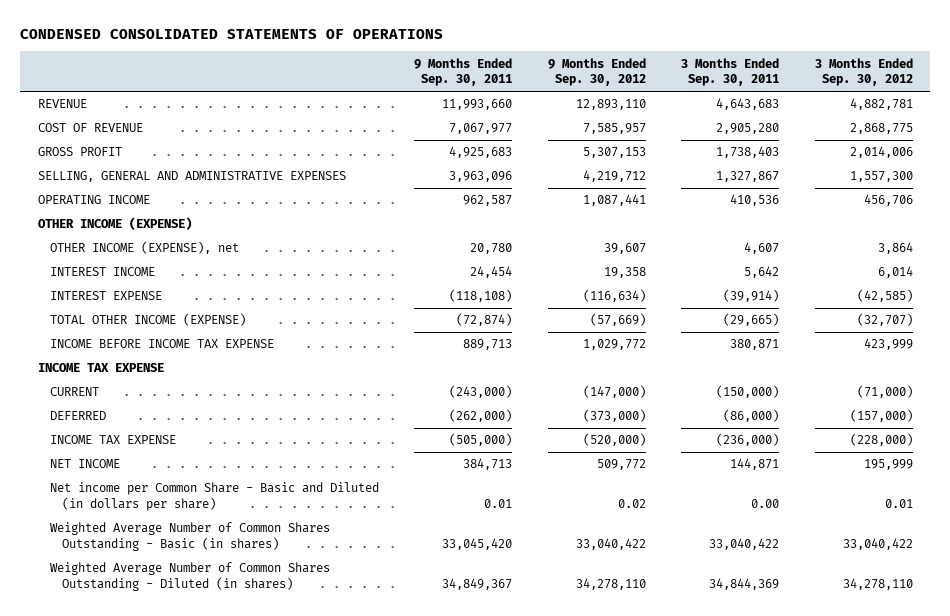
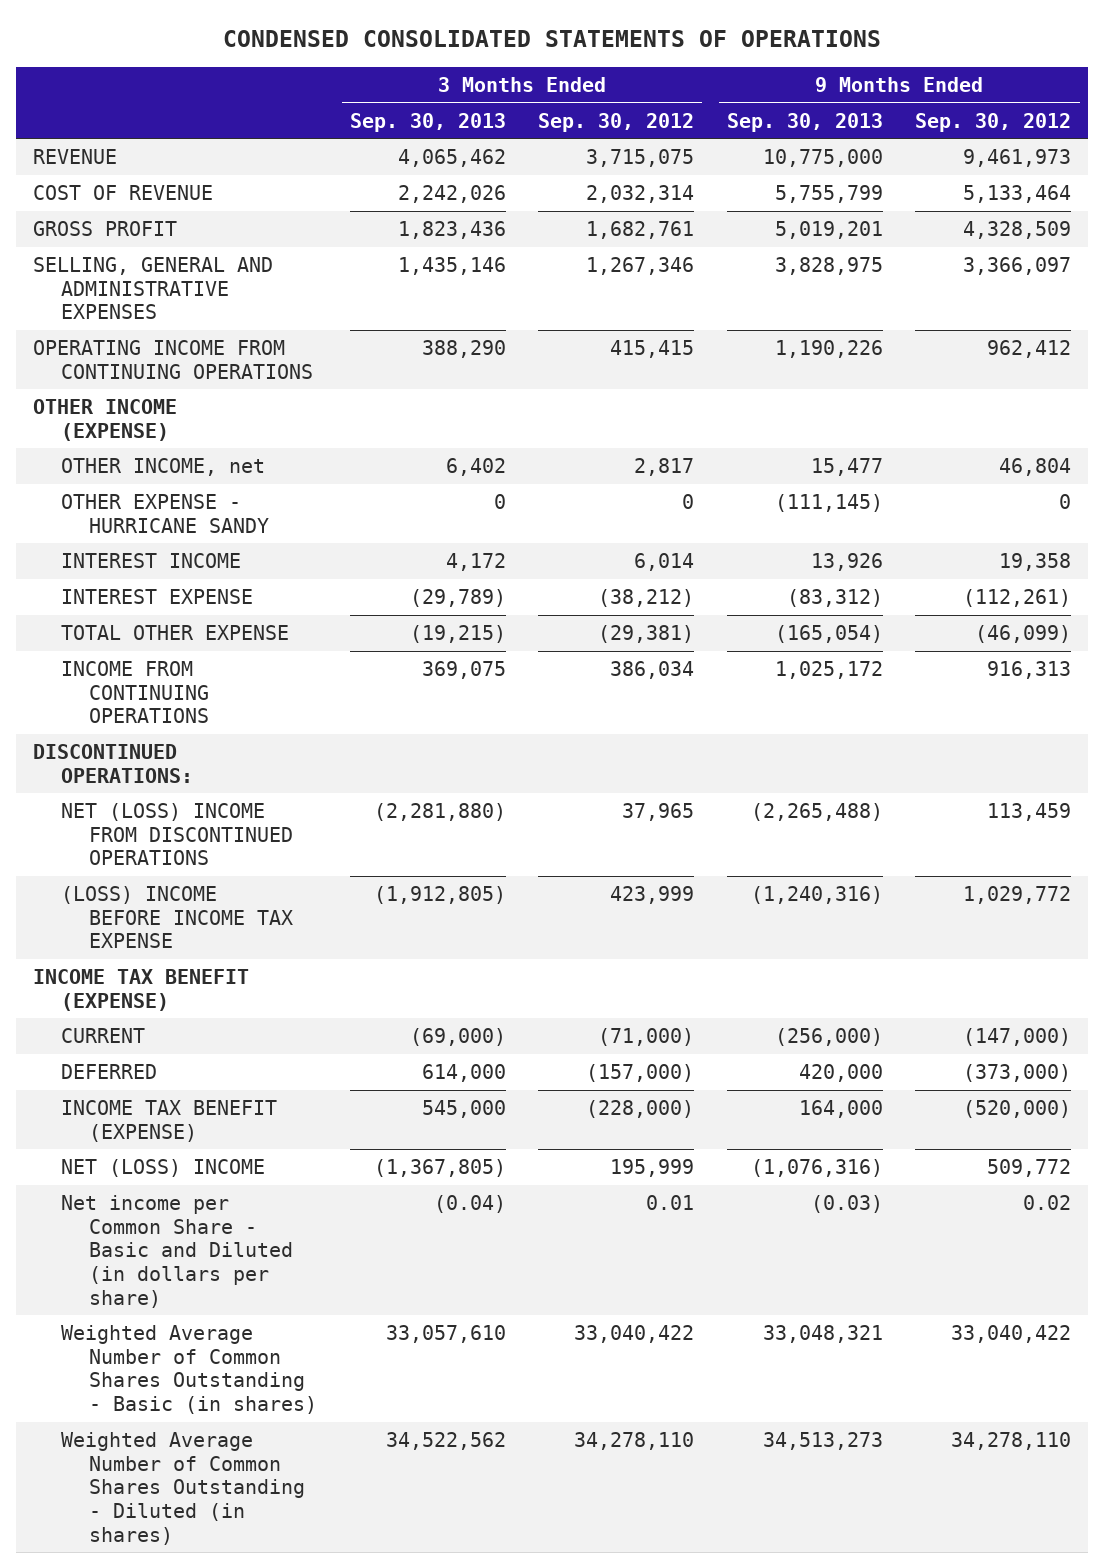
[414,57,513,87] 9 Months Ended Sep. 30, 2011 -> none
[681,57,780,87] 3 Months Ended Sep. 30, 2011 -> none
none -> [349,112,506,132] Sep. 30, 2013
none -> [726,112,883,132] Sep. 30, 2013
[575,99,646,111] 12,893,110 -> [963,149,1072,168] 9,461,973
[849,98,913,111] 4,882,781 -> [586,149,695,168] 3,715,075
[582,123,646,135] 7,585,957 -> [963,185,1072,204] 5,133,464
[849,123,913,135] 2,868,775 -> [586,185,695,204] 2,032,314
[582,147,646,159] 5,307,153 -> [963,221,1072,240] 4,328,509
[849,146,913,159] 2,014,006 -> [586,221,695,240] 1,682,761
[582,170,646,183] 4,219,712 -> [963,257,1072,276] 3,366,097
[849,171,913,183] 1,557,300 -> [586,257,695,276] 1,267,346
[37,195,150,205] OPERATING INCOME -> [32,340,313,379] OPERATING INCOME FROM CONTINUING OPERATIONS
[582,194,646,207] 1,087,441 -> [987,340,1072,359] 962,412
[863,194,913,207] 456,706 -> [610,340,695,359] 415,415
[49,241,239,255] OTHER INCOME (EXPENSE), net -> [60,458,265,477] OTHER INCOME, net
[603,243,646,255] 39,607 -> [999,458,1072,477] 46,804
[877,242,913,255] 3,864 -> [634,458,695,477] 2,817
none -> [60,494,270,533] OTHER EXPENSE - HURRICANE SANDY
[582,289,646,303] (116,634) -> [963,589,1072,608] (112,261)
[856,289,913,303] (42,585) -> [598,589,695,608] (38,212)
[49,313,246,327] TOTAL OTHER INCOME (EXPENSE) -> [60,625,289,641] TOTAL OTHER EXPENSE
[589,313,646,327] (57,669) -> [975,625,1072,644] (46,099)
[856,313,913,327] (32,707) -> [598,625,695,644] (29,381)
none -> [60,661,210,724] INCOME FROM CONTINUING OPERATIONS
none -> [32,744,193,783] DISCONTINUED OPERATIONS:
none -> [60,803,294,866] NET (LOSS) INCOME FROM DISCONTINUED OPERATIONS
[49,339,274,349] INCOME BEFORE INCOME TAX EXPENSE -> [60,886,294,949] (LOSS) INCOME BEFORE INCOME TAX EXPENSE
[37,363,164,373] INCOME TAX EXPENSE -> [32,969,249,1011] INCOME TAX BENEFIT (EXPENSE)
[49,435,176,445] INCOME TAX EXPENSE -> [60,1100,277,1142] INCOME TAX BENEFIT (EXPENSE)
[49,459,120,469] NET INCOME -> [60,1159,265,1178] NET (LOSS) INCOME

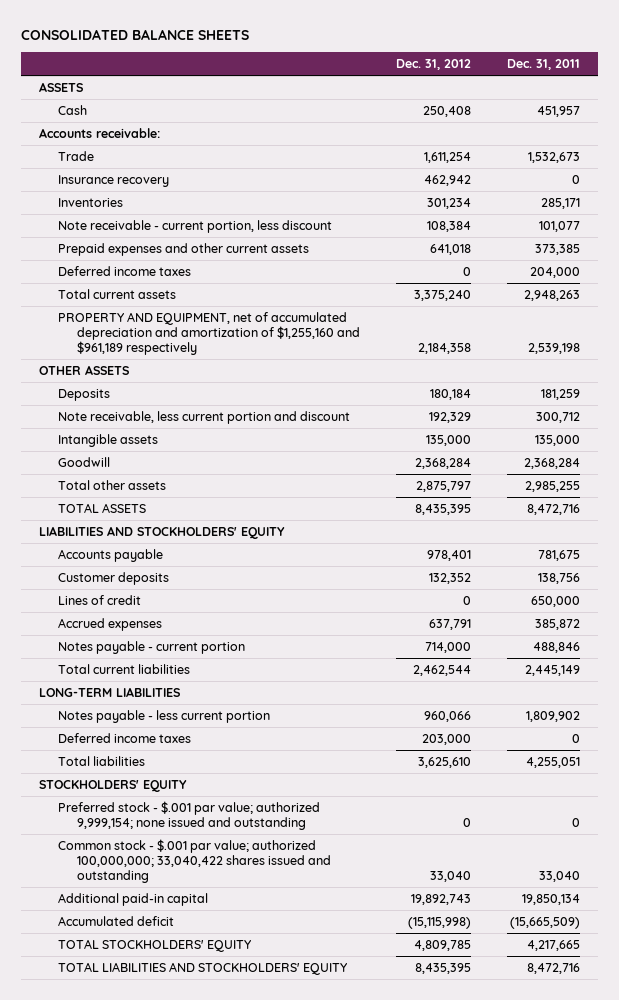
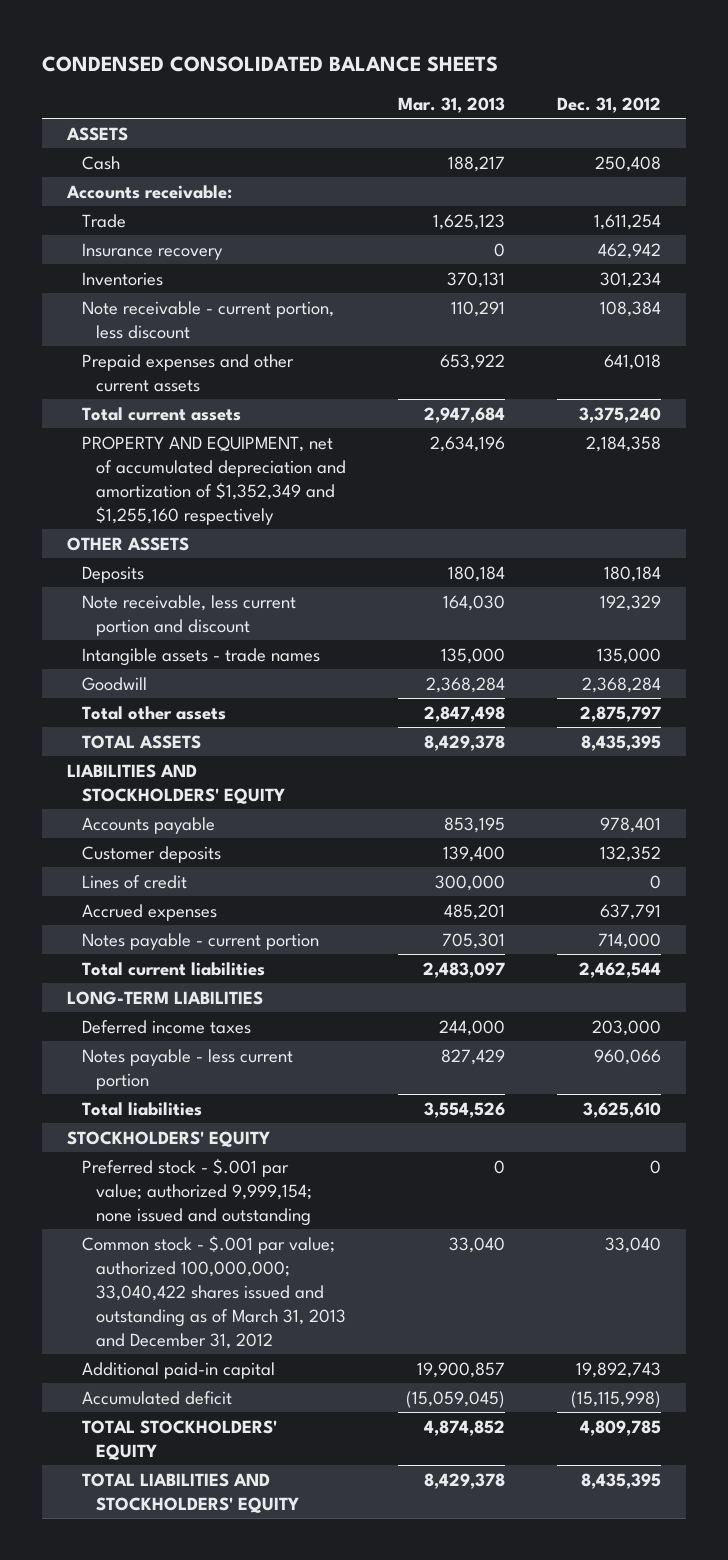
[21,29,250,41] CONSOLIDATED BALANCE SHEETS -> [41,55,498,72] CONDENSED CONSOLIDATED BALANCE SHEETS
[507,59,581,71] Dec. 31, 2011 -> none
none -> [397,96,505,113] Mar. 31, 2013
[58,265,192,276] Deferred income taxes -> none
[58,311,360,355] PROPERTY AND EQUIPMENT, net of accumulated depreciation and amortization of $1,255,160 and $961,189 respectively -> [81,435,346,525] PROPERTY AND EQUIPMENT, net of accumulated depreciation and amortization of $1,352,349 and $1,255,160 respectively
[58,433,159,447] Intangible assets -> [81,647,320,666] Intangible assets - trade names
[58,709,271,723] Notes payable - less current portion -> [81,1048,293,1090] Notes payable - less current portion
[58,838,331,883] Common stock - $.001 par value; authorized 100,000,000; 33,040,422 shares issued and outstanding -> [81,1234,346,1349] Common stock - $.001 par value; authorized 100,000,000; 33,040,422 shares issued and outstanding as of March 31, 2013 and December 31, 2012

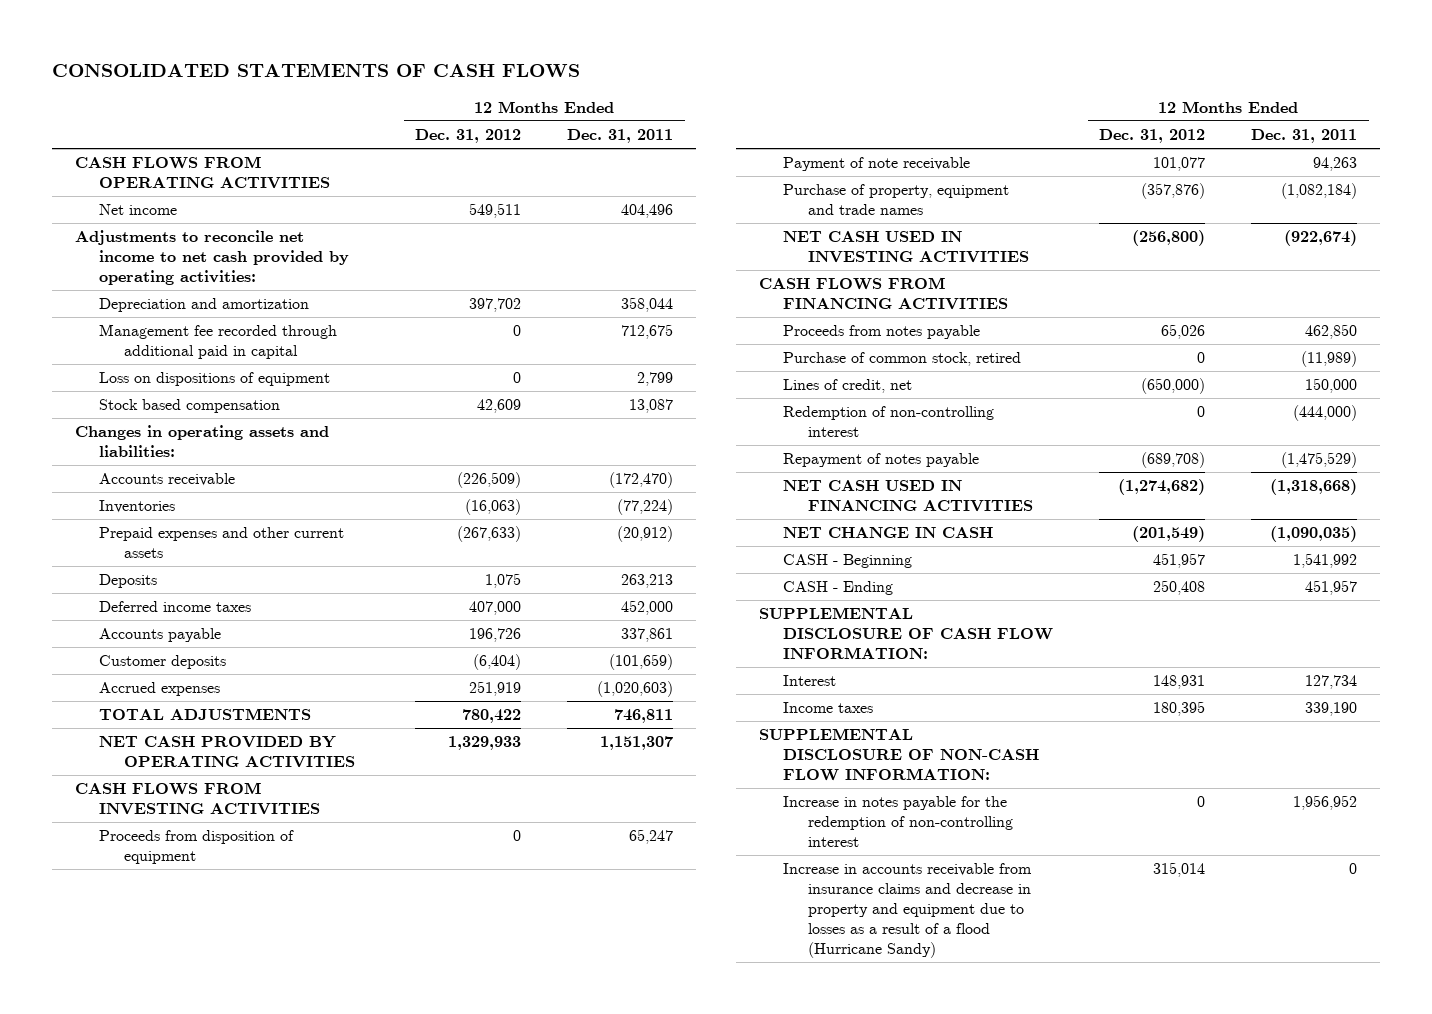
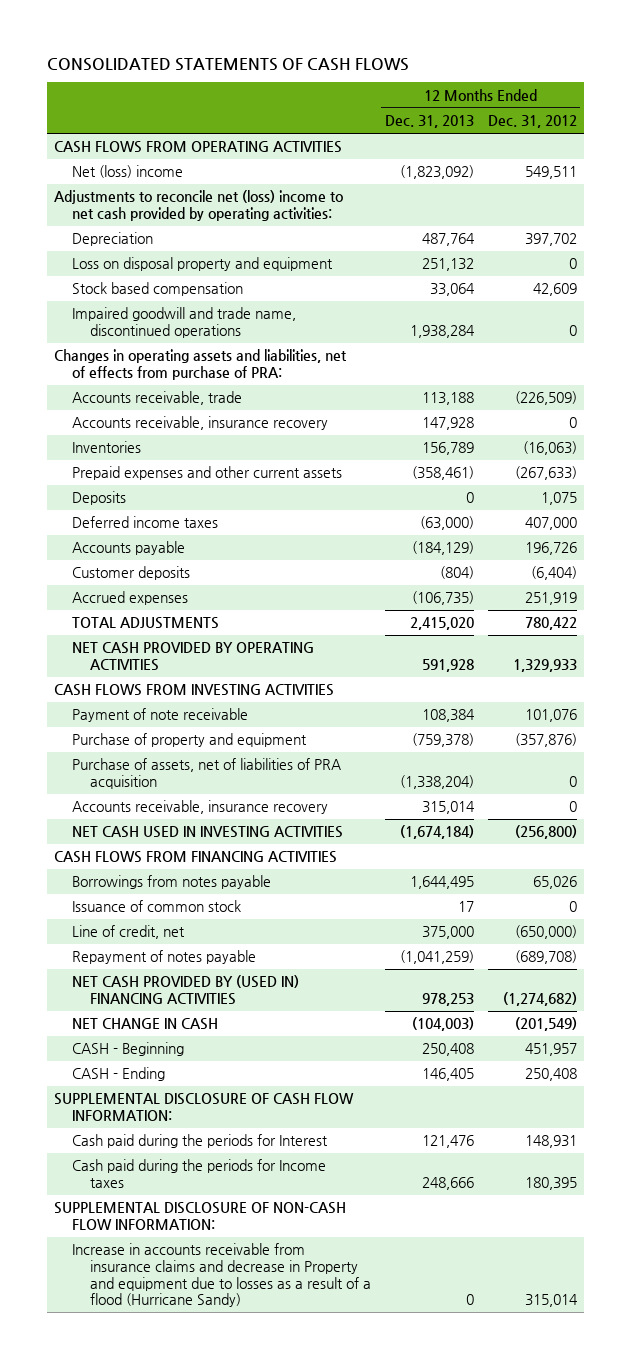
[567,129,674,144] Dec. 31, 2011 -> none
none -> [384,115,474,129] Dec. 31, 2013
[99,324,338,360] Management fee recorded through additional paid in capital -> none
[99,204,178,216] Net income -> [72,165,184,179] Net (loss) income
[75,230,350,286] Adjustments to reconcile net income to net cash provided by operating activities: -> [54,190,344,222] Adjustments to reconcile net (loss) income to net cash provided by operating activities:
[99,298,310,313] Depreciation and amortization -> [72,232,154,247] Depreciation
[99,372,331,387] Loss on dispositions of equipment -> [72,257,334,272] Loss on disposal property and equipment
none -> [72,307,297,339] Impaired goodwill and trade name, discontinued operations
[75,425,330,458] Changes in operating assets and liabilities: -> [54,349,348,381] Changes in operating assets and liabilities, net of effects from purchase of PRA:
[99,473,236,487] Accounts receivable -> [72,391,243,406] Accounts receivable, trade
none -> [72,416,329,431] Accounts receivable, insurance recovery
[99,830,295,865] Proceeds from disposition of equipment -> none
[1153,157,1206,172] 101,077 -> [524,709,577,723] 101,076
[783,184,1010,216] Purchase of property, equipment and trade names -> [72,733,308,748] Purchase of property and equipment
none -> [72,758,342,790] Purchase of assets, net of liabilities of PRA acquisition
none -> [72,800,329,815] Accounts receivable, insurance recovery
[783,406,995,438] Redemption of non-controlling interest -> none
[783,325,981,340] Proceeds from notes payable -> [72,875,272,890] Borrowings from notes payable
[783,352,1022,367] Purchase of common stock, retired -> [72,900,242,913] Issuance of common stock
[783,379,913,394] Lines of credit, net -> [72,925,186,940] Line of credit, net
[783,480,1033,513] NET CASH USED IN FINANCING ACTIVITIES -> [72,975,300,1006] NET CASH PROVIDED BY (USED IN) FINANCING ACTIVITIES
[783,675,837,687] Interest -> [72,1134,329,1149] Cash paid during the periods for Interest
[783,702,874,714] Income taxes -> [72,1159,327,1189] Cash paid during the periods for Income taxes
[783,796,1013,848] Increase in notes payable for the redemption of non-controlling interest -> none
[783,863,1033,959] Increase in accounts receivable from insurance claims and decrease in property and equipment due to losses as a result of a flood (Hurricane Sandy) -> [72,1243,371,1308] Increase in accounts receivable from insurance claims and decrease in Property and equipment due to losses as a result of a flood (Hurricane Sandy)

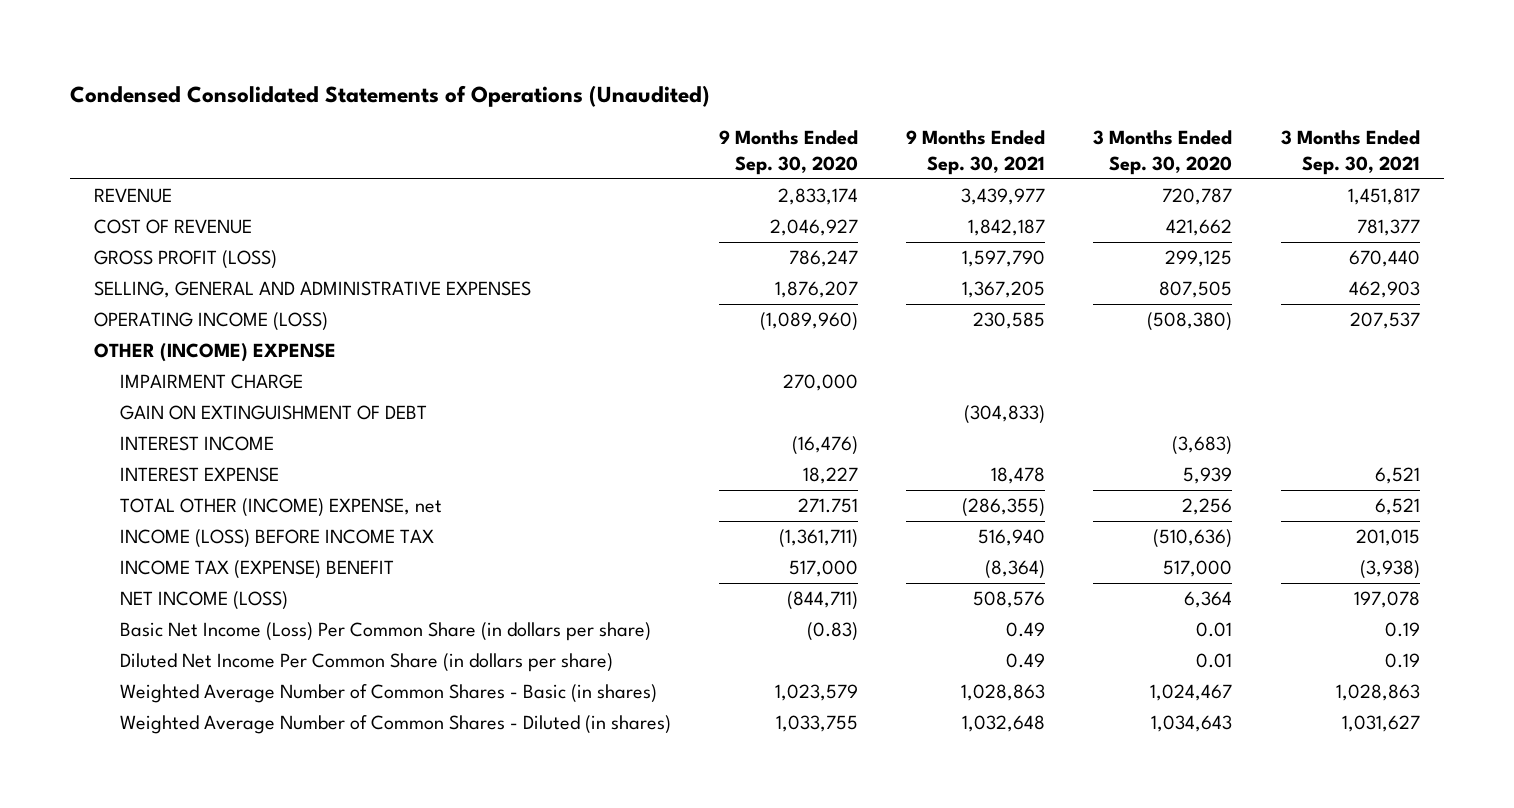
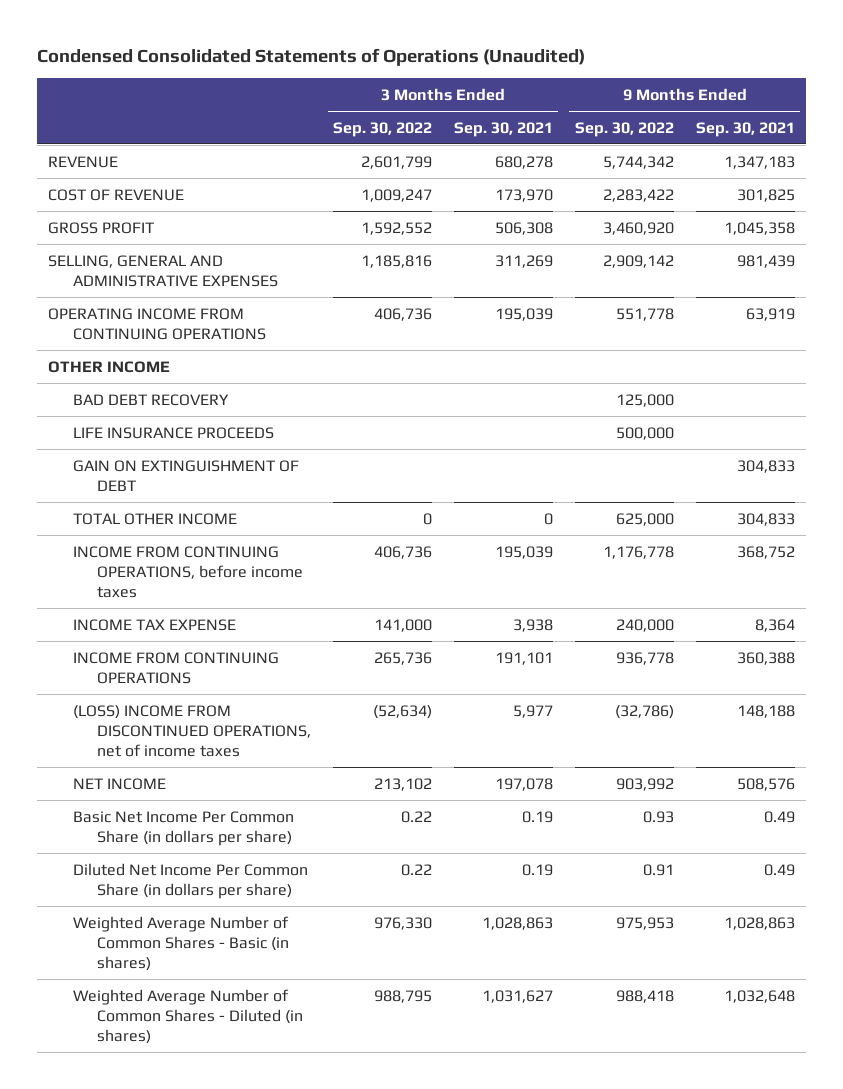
[719,129,859,175] 9 Months Ended Sep. 30, 2020 -> none
[1093,129,1233,175] 3 Months Ended Sep. 30, 2020 -> none
none -> [332,121,432,137] Sep. 30, 2022
none -> [574,121,674,137] Sep. 30, 2022
[120,374,304,390] IMPAIRMENT CHARGE -> none
[120,436,275,452] INTEREST INCOME -> none
[120,467,280,483] INTEREST EXPENSE -> none
[961,188,1046,206] 3,439,977 -> [723,155,795,169] 1,347,183
[1347,188,1420,206] 1,451,817 -> [494,155,553,169] 680,278
[968,219,1046,237] 1,842,187 -> [736,188,795,202] 301,825
[1356,219,1420,237] 781,377 -> [494,188,553,202] 173,970
[94,250,278,270] GROSS PROFIT (LOSS) -> [48,221,155,234] GROSS PROFIT
[962,250,1046,268] 1,597,790 -> [723,221,795,235] 1,045,358
[1348,250,1420,268] 670,440 -> [494,221,553,235] 506,308
[962,281,1046,299] 1,367,205 -> [736,254,795,268] 981,439
[1348,281,1420,299] 462,903 -> [494,254,553,268] 311,269
[94,312,329,332] OPERATING INCOME (LOSS) -> [48,307,266,340] OPERATING INCOME FROM CONTINUING OPERATIONS
[973,312,1046,330] 230,585 -> [745,307,795,321] 63,919
[1349,312,1420,330] 207,537 -> [494,307,553,321] 195,039
[94,343,337,363] OTHER (INCOME) EXPENSE -> [48,360,171,373] OTHER INCOME
none -> [72,393,229,406] BAD DEBT RECOVERY
none -> [72,426,274,439] LIFE INSURANCE PROCEEDS
[964,405,1046,425] (304,833) -> [736,459,795,473] 304,833
[120,498,443,518] TOTAL OTHER (INCOME) EXPENSE, net -> [72,512,237,525] TOTAL OTHER INCOME
[962,498,1046,518] (286,355) -> [736,512,795,526] 304,833
[1374,498,1420,516] 6,521 -> [543,512,553,525] 0
[120,529,435,549] INCOME (LOSS) BEFORE INCOME TAX -> [72,545,304,598] INCOME FROM CONTINUING OPERATIONS, before income taxes
[978,529,1046,547] 516,940 -> [736,545,795,559] 368,752
[1355,529,1420,547] 201,015 -> [494,545,553,559] 195,039
[120,560,395,580] INCOME TAX (EXPENSE) BENEFIT -> [72,618,236,631] INCOME TAX EXPENSE
[985,560,1046,580] (8,364) -> [754,618,795,632] 8,364
[1359,560,1420,580] (3,938) -> [512,618,553,632] 3,938
none -> [72,651,279,684] INCOME FROM CONTINUING OPERATIONS
none -> [72,704,312,757] (LOSS) INCOME FROM DISCONTINUED OPERATIONS, net of income taxes
[120,591,289,611] NET INCOME (LOSS) -> [72,777,166,790] NET INCOME
[120,622,652,642] Basic Net Income (Loss) Per Common Share (in dollars per share) -> [72,810,294,846] Basic Net Income Per Common Share (in dollars per share)

